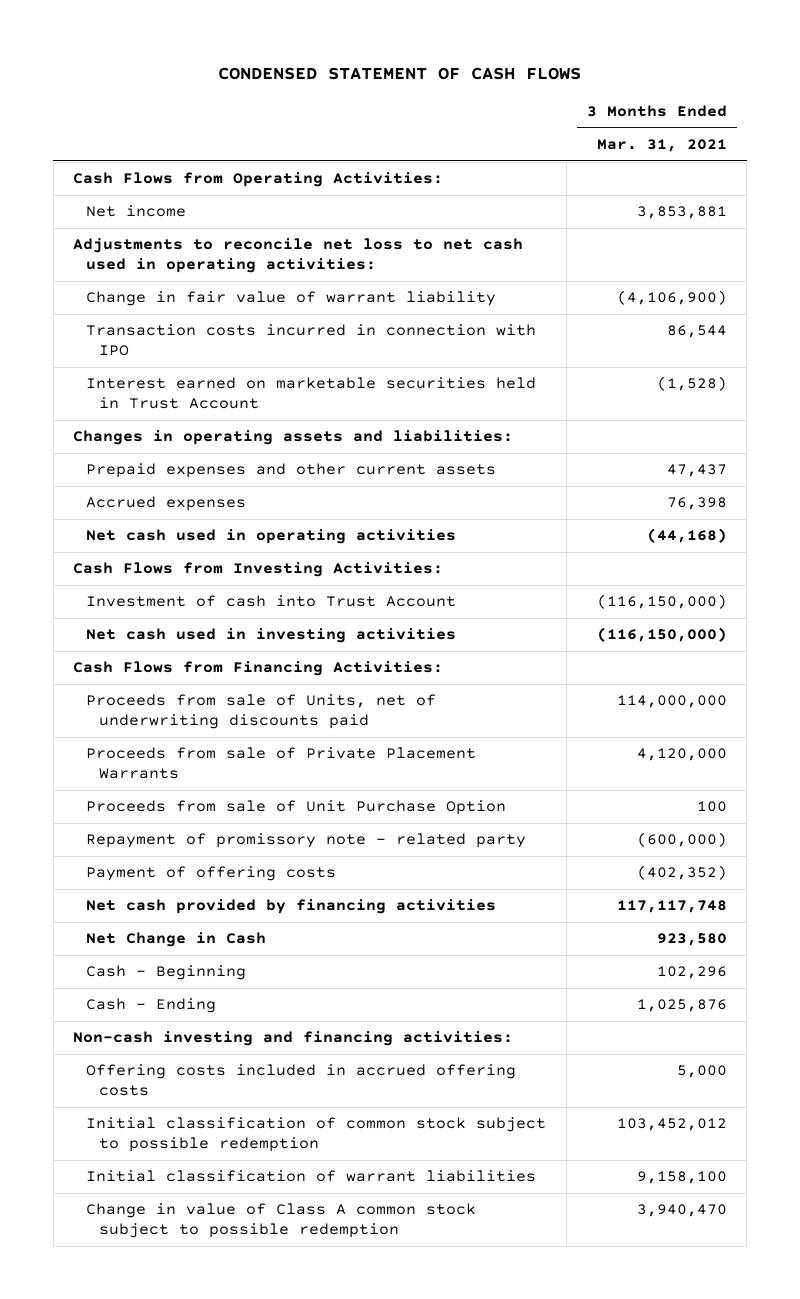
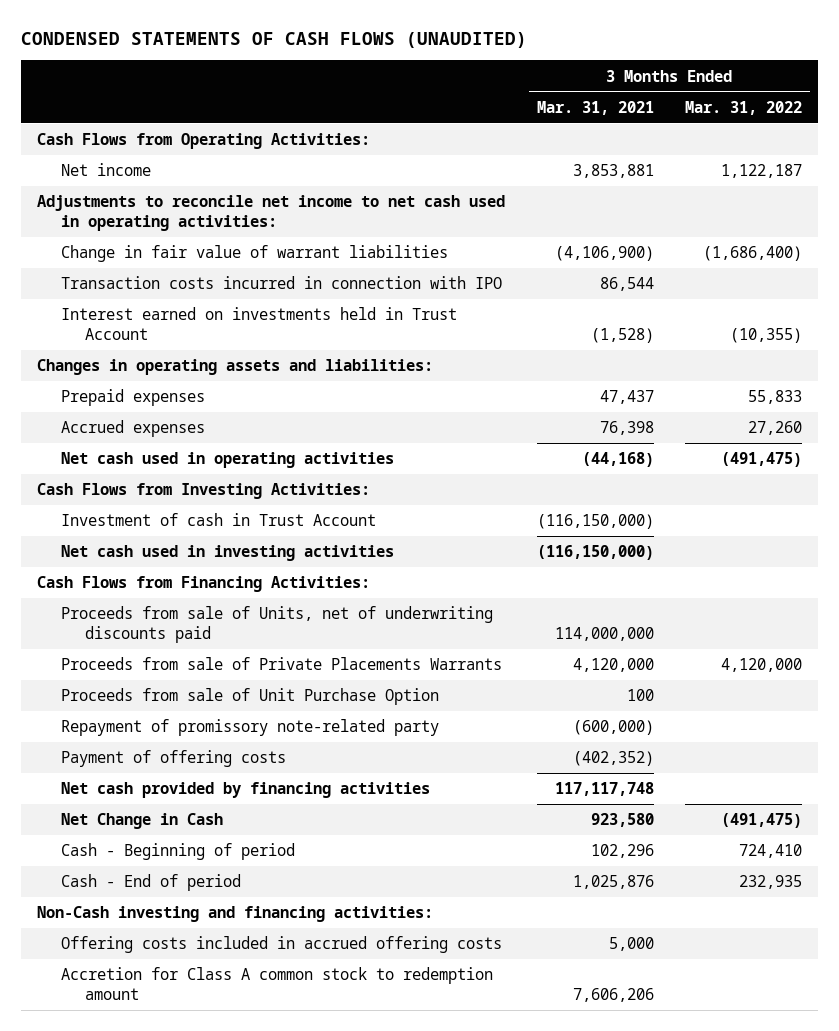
[217,66,581,80] CONDENSED STATEMENT OF CASH FLOWS -> [21,32,528,49] CONDENSED STATEMENTS OF CASH FLOWS (UNAUDITED)
none -> [684,100,802,115] Mar. 31, 2022
[73,238,524,274] Adjustments to reconcile net loss to net cash used in operating activities: -> [37,195,506,231] Adjustments to reconcile net income to net cash used in operating activities:
[86,291,497,307] Change in fair value of warrant liability -> [60,245,448,263] Change in fair value of warrant liabilities
[86,377,537,410] Interest earned on marketable securities held in Trust Account -> [60,307,457,340] Interest earned on investments held in Trust Account
[86,463,497,479] Prepaid expenses and other current assets -> [60,389,205,407] Prepaid expenses
[86,595,457,608] Investment of cash into Trust Account -> [60,513,376,527] Investment of cash in Trust Account
[86,747,477,780] Proceeds from sale of Private Placement Warrants -> [60,657,502,671] Proceeds from sale of Private Placements Warrants
[86,833,527,849] Repayment of promissory note - related party -> [60,719,439,737] Repayment of promissory note-related party
[86,965,247,981] Cash - Beginning -> [60,843,295,861] Cash - Beginning of period
[86,998,217,1014] Cash - Ending -> [60,874,241,892] Cash - End of period
[73,1031,514,1047] Non-cash investing and financing activities: -> [37,906,434,923] Non-Cash investing and financing activities:
[86,1117,547,1153] Initial classification of common stock subject to possible redemption -> none
[86,1170,537,1183] Initial classification of warrant liabilities -> none
[86,1203,477,1239] Change in value of Class A common stock subject to possible redemption -> none
none -> [60,967,493,1000] Accretion for Class A common stock to redemption amount

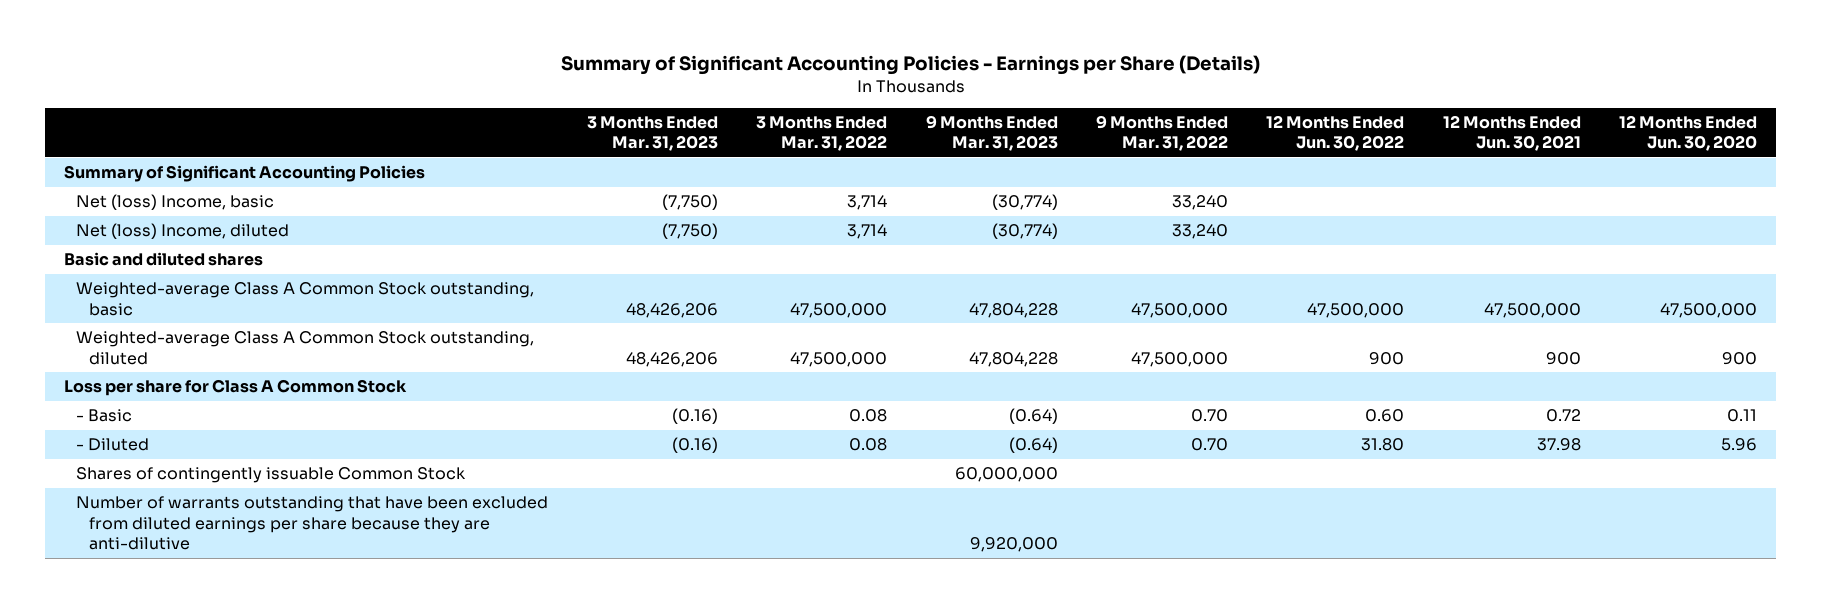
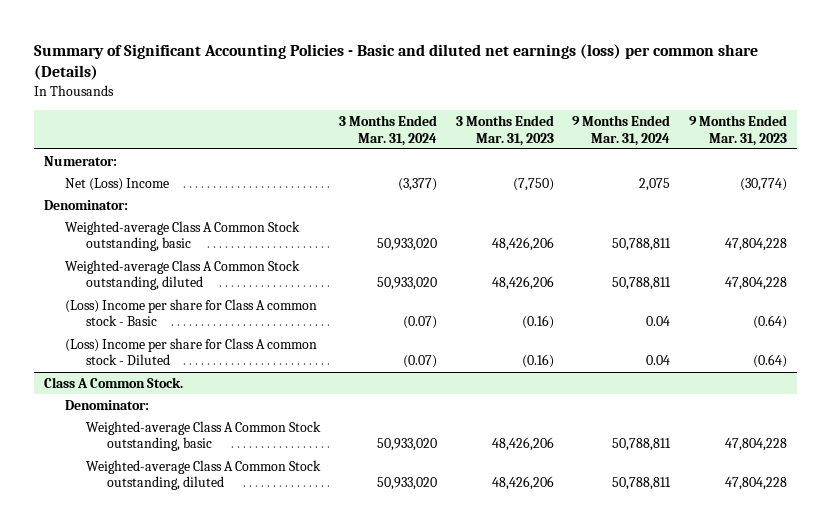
[560,54,1260,75] Summary of Significant Accounting Policies - Earnings per Share (Details) -> [34,43,759,81] Summary of Significant Accounting Policies - Basic and diluted net earnings (loss) per common share (Details)
[756,115,888,152] 3 Months Ended Mar. 31, 2022 -> none
[1095,114,1228,152] 9 Months Ended Mar. 31, 2022 -> none
[1266,114,1405,152] 12 Months Ended Jun. 30, 2022 -> none
[1442,114,1581,152] 12 Months Ended Jun. 30, 2021 -> none
[1619,114,1758,152] 12 Months Ended Jun. 30, 2020 -> none
none -> [338,114,437,146] 3 Months Ended Mar. 31, 2024
none -> [572,114,671,146] 9 Months Ended Mar. 31, 2024
[64,165,426,183] Summary of Significant Accounting Policies -> none
[76,223,290,240] Net (loss) Income, diluted -> none
[64,252,264,267] Basic and diluted shares -> none
none -> [43,155,117,166] Numerator:
[76,194,275,211] Net (loss) Income, basic -> [64,177,169,191] Net (Loss) Income
none -> [43,199,128,210] Denominator:
[64,379,408,397] Loss per share for Class A Common Stock -> none
[76,467,467,484] Shares of contingently issuable Common Stock -> none
[76,496,549,551] Number of warrants outstanding that have been excluded from diluted earnings per share because they are anti-dilutive -> none
[76,409,133,423] - Basic -> [64,298,317,327] (Loss) Income per share for Class A common stock - Basic
[76,438,150,452] - Diluted -> [64,337,317,366] (Loss) Income per share for Class A common stock - Diluted
none -> [43,376,183,388] Class A Common Stock.
none -> [64,399,149,410] Denominator:
none -> [86,420,322,452] Weighted-average Class A Common Stock outstanding, basic
none -> [86,459,322,491] Weighted-average Class A Common Stock outstanding, diluted

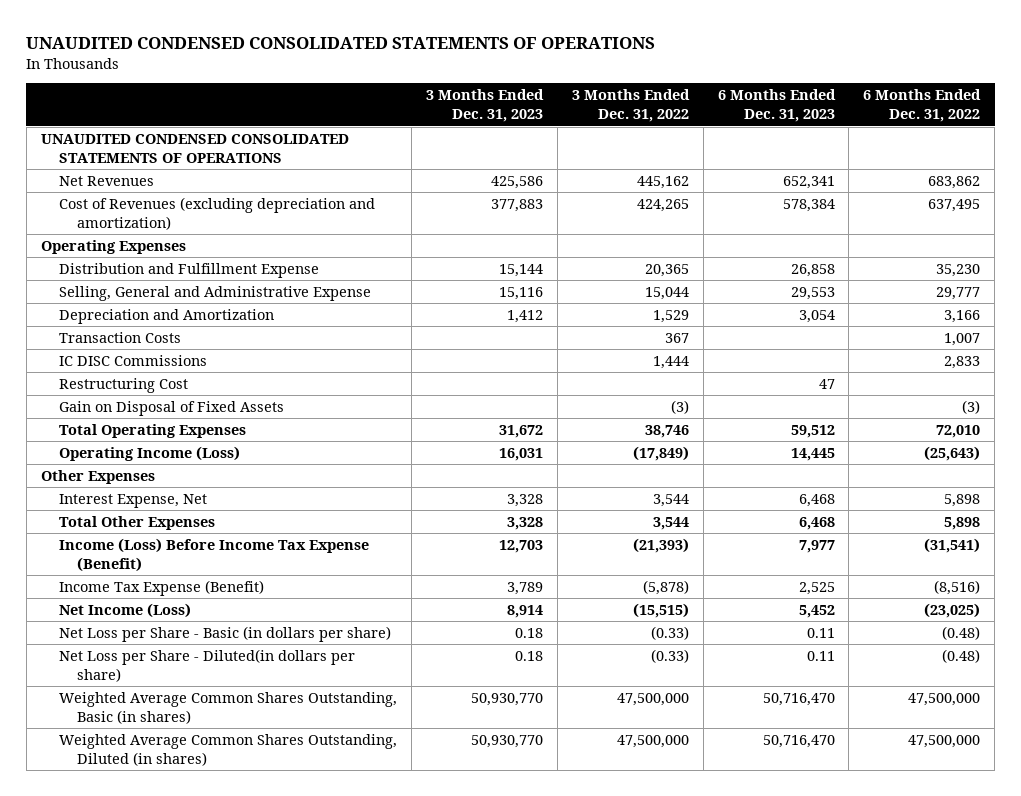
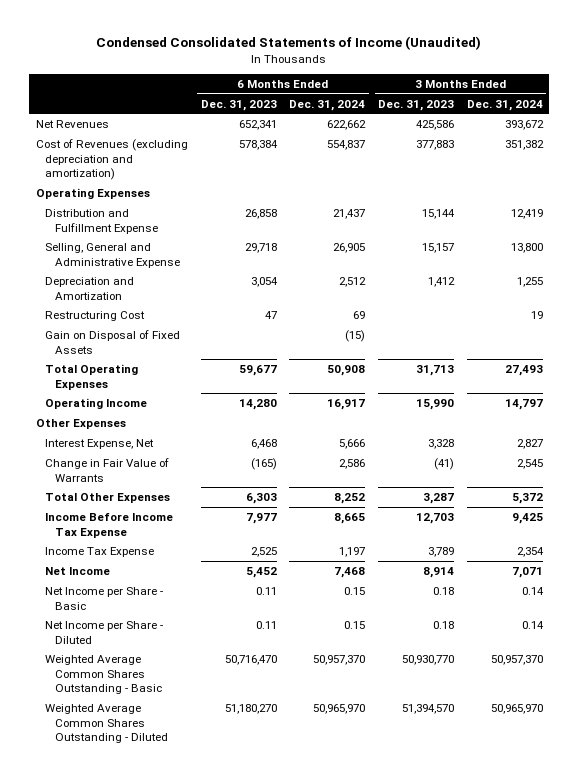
[26,36,656,49] UNAUDITED CONDENSED CONSOLIDATED STATEMENTS OF OPERATIONS -> [96,36,482,51] Condensed Consolidated Statements of Income (Unaudited)
[571,89,690,123] 3 Months Ended Dec. 31, 2022 -> none
[863,89,982,123] 6 Months Ended Dec. 31, 2022 -> none
none -> [289,99,366,111] Dec. 31, 2024
none -> [466,99,543,111] Dec. 31, 2024
[40,133,349,163] UNAUDITED CONDENSED CONSOLIDATED STATEMENTS OF OPERATIONS -> none
[498,286,543,300] 15,116 -> [422,242,455,253] 15,157
[790,286,835,300] 29,553 -> [244,242,277,253] 29,718
[59,331,182,343] Transaction Costs -> none
[59,354,208,366] IC DISC Commissions -> none
[498,424,543,438] 31,672 -> [416,364,455,376] 31,713
[790,424,835,438] 59,512 -> [238,364,277,376] 59,677
[59,445,241,461] Operating Income (Loss) -> [45,397,148,409] Operating Income
[498,447,543,461] 16,031 -> [416,398,455,410] 15,990
[790,447,835,461] 14,445 -> [238,398,277,410] 14,280
none -> [45,457,170,482] Change in Fair Value of Warrants
[506,516,543,530] 3,328 -> [423,492,455,504] 3,287
[798,516,835,530] 6,468 -> [245,492,277,504] 6,303
[59,537,370,572] Income (Loss) Before Income Tax Expense (Benefit) -> [45,512,174,538] Income Before Income Tax Expense
[59,579,265,596] Income Tax Expense (Benefit) -> [45,546,155,557] Income Tax Expense
[59,602,192,618] Net Income (Loss) -> [45,566,111,575] Net Income
[59,625,392,642] Net Loss per Share - Basic (in dollars per share) -> [45,586,164,610] Net Income per Share - Basic
[59,648,356,682] Net Loss per Share - Diluted(in dollars per share) -> [45,620,164,644] Net Income per Share - Diluted
[59,691,398,724] Weighted Average Common Shares Outstanding, Basic (in shares) -> [45,654,162,695] Weighted Average Common Shares Outstanding - Basic
[59,733,398,766] Weighted Average Common Shares Outstanding, Diluted (in shares) -> [45,703,168,744] Weighted Average Common Shares Outstanding - Diluted
[470,734,543,748] 50,930,770 -> [402,703,455,714] 51,394,570
[762,734,835,748] 50,716,470 -> [224,703,277,714] 51,180,270

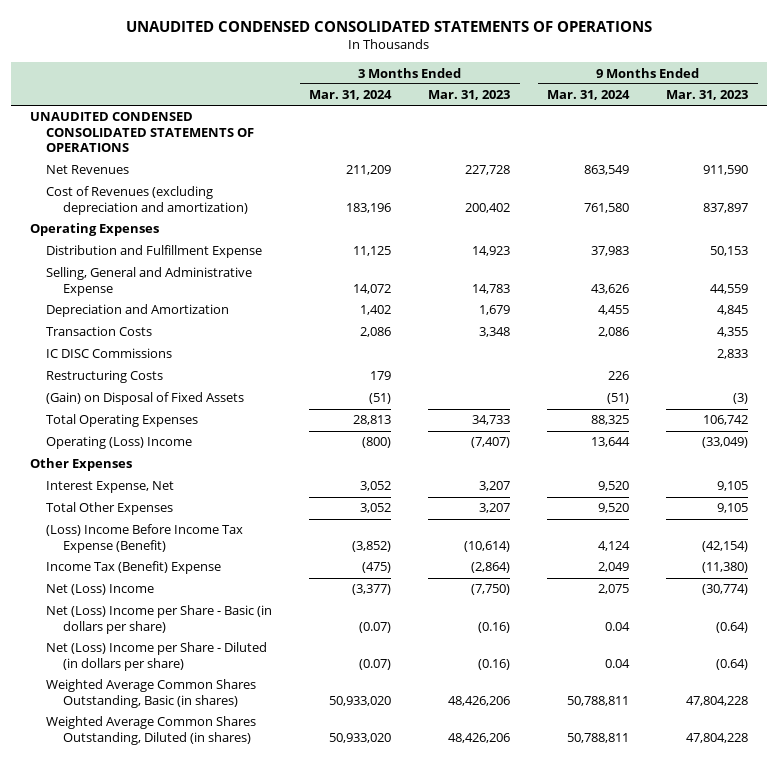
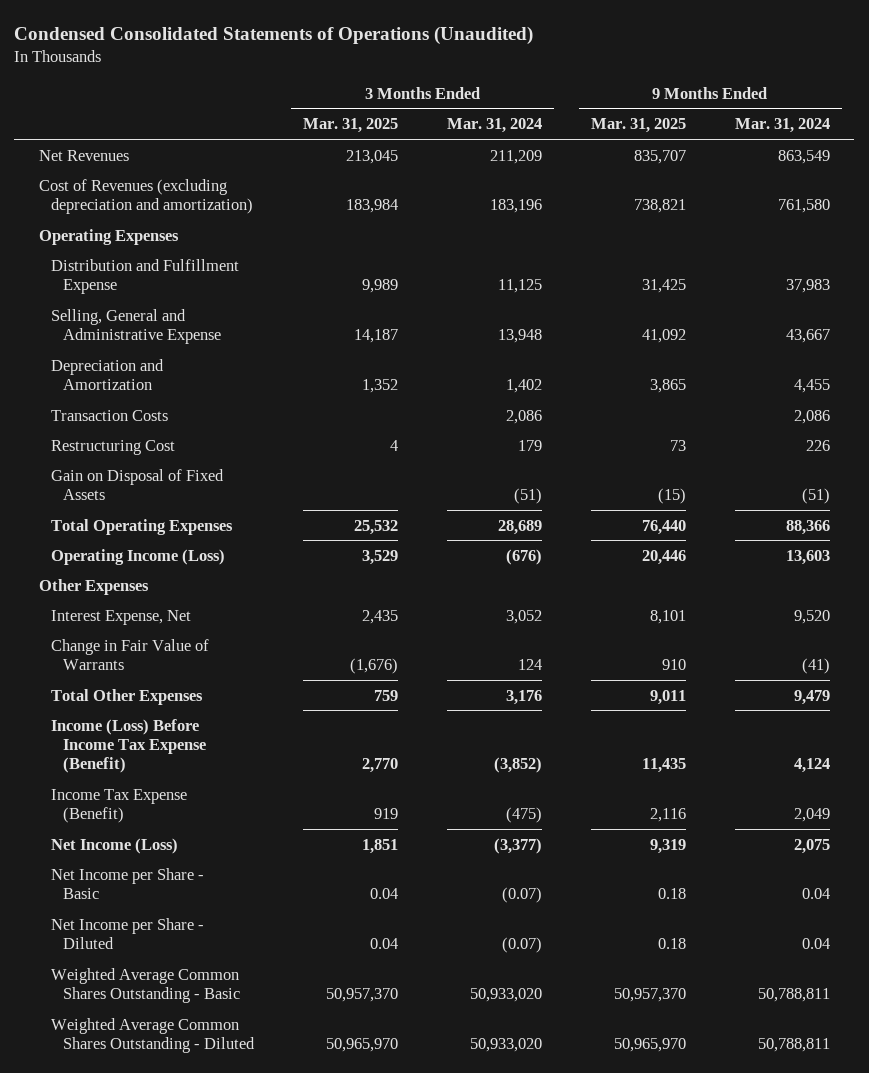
[126,20,653,32] UNAUDITED CONDENSED CONSOLIDATED STATEMENTS OF OPERATIONS -> [14,25,534,45] Condensed Consolidated Statements of Operations (Unaudited)
[428,90,511,101] Mar. 31, 2023 -> none
[666,90,749,101] Mar. 31, 2023 -> none
none -> [303,118,399,134] Mar. 31, 2025
none -> [590,118,686,134] Mar. 31, 2025
[29,112,255,153] UNAUDITED CONDENSED CONSOLIDATED STATEMENTS OF OPERATIONS -> none
[353,283,392,294] 14,072 -> [498,328,543,343] 13,948
[591,283,630,294] 43,626 -> [785,328,830,343] 43,667
[46,348,173,359] IC DISC Commissions -> none
[46,370,164,384] Restructuring Costs -> [51,439,176,455] Restructuring Cost
[46,392,245,406] (Gain) on Disposal of Fixed Assets -> [51,468,225,500] Gain on Disposal of Fixed Assets
[353,415,392,426] 28,813 -> [498,519,543,535] 28,689
[591,415,630,426] 88,325 -> [785,519,830,535] 88,366
[46,436,193,450] Operating (Loss) Income -> [51,548,226,565] Operating Income (Loss)
[362,437,392,449] (800) -> [506,548,543,565] (676)
[591,437,631,448] 13,644 -> [785,549,830,565] 13,603
none -> [51,638,210,670] Change in Fair Value of Warrants
[360,503,392,514] 3,052 -> [506,689,543,705] 3,176
[598,503,630,514] 9,520 -> [793,689,830,705] 9,479
[46,524,244,553] (Loss) Income Before Income Tax Expense (Benefit) -> [51,718,207,774] Income (Loss) Before Income Tax Expense (Benefit)
[46,561,222,575] Income Tax (Benefit) Expense -> [51,788,188,823] Income Tax Expense (Benefit)
[46,584,155,596] Net (Loss) Income -> [51,837,179,854] Net Income (Loss)
[46,605,273,634] Net (Loss) Income per Share - Basic (in dollars per share) -> [51,867,205,899] Net Income per Share - Basic
[46,642,268,671] Net (Loss) Income per Share - Diluted (in dollars per share) -> [51,917,205,949] Net Income per Share - Diluted
[46,679,257,708] Weighted Average Common Shares Outstanding, Basic (in shares) -> [51,967,241,1003] Weighted Average Common Shares Outstanding - Basic
[46,716,257,745] Weighted Average Common Shares Outstanding, Diluted (in shares) -> [51,1017,256,1053] Weighted Average Common Shares Outstanding - Diluted

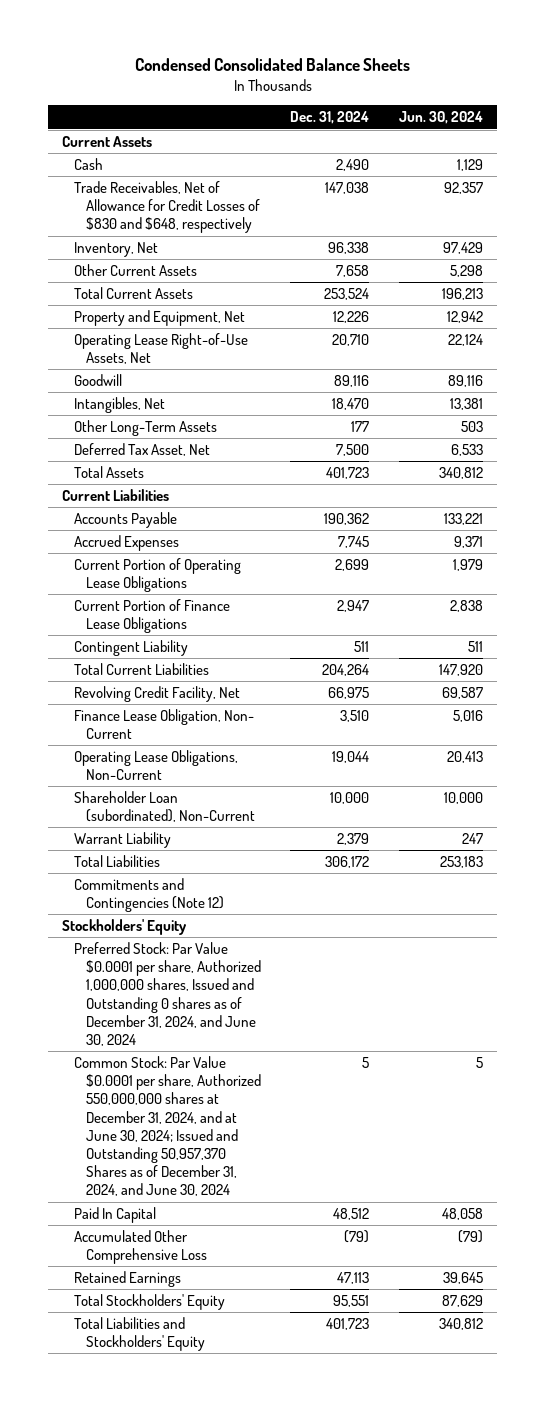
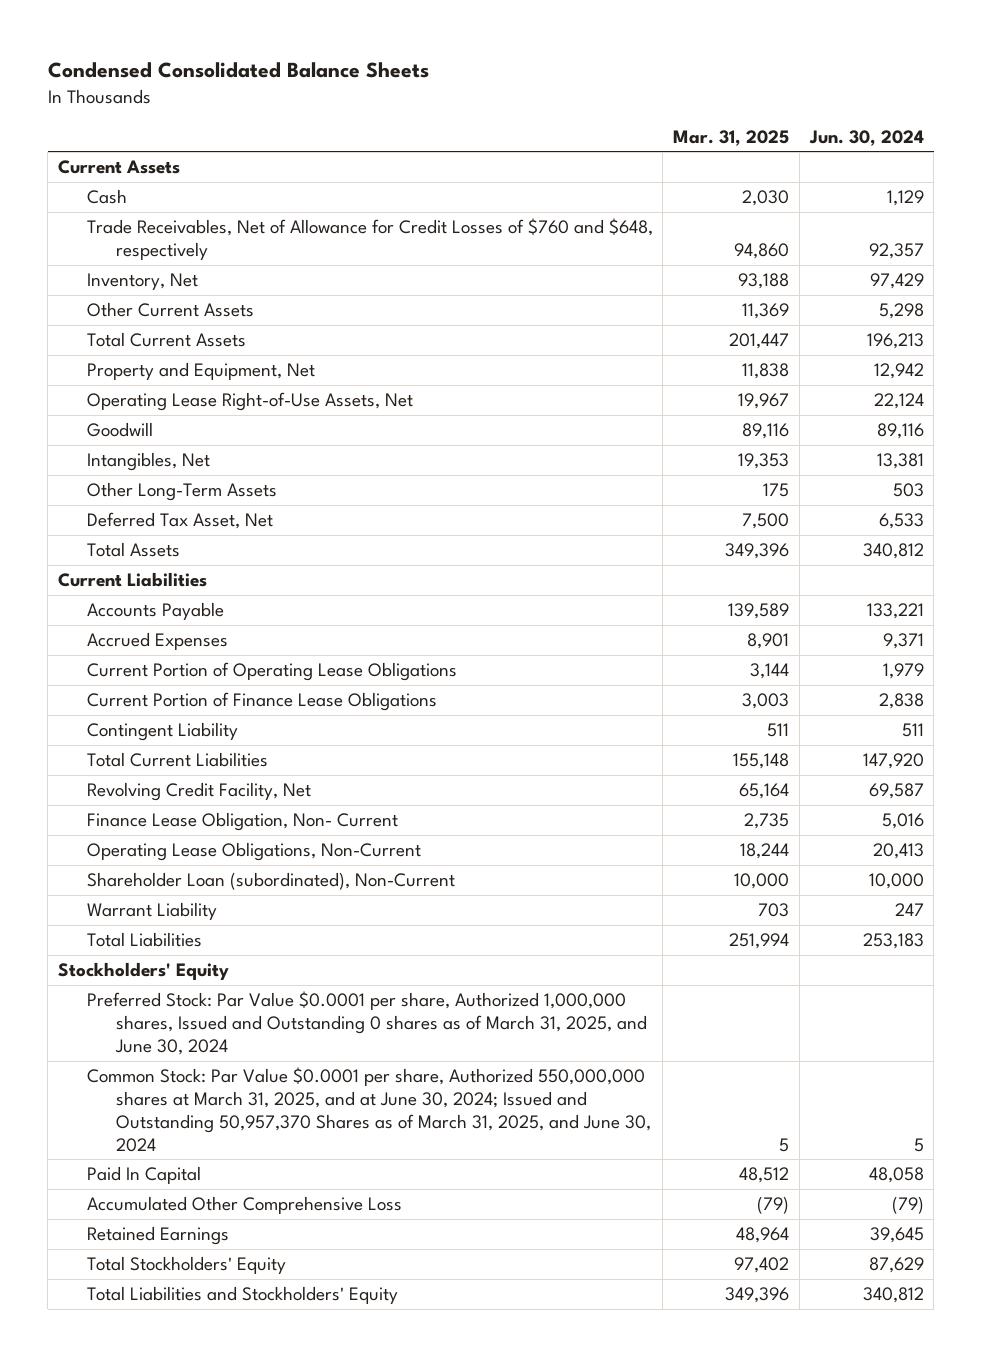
[290,111,370,125] Dec. 31, 2024 -> none
none -> [673,129,790,146] Mar. 31, 2025
[74,180,260,234] Trade Receivables, Net of Allowance for Credit Losses of $830 and $648, respectively -> [86,218,653,261] Trade Receivables, Net of Allowance for Credit Losses of $760 and $648, respectively
[74,877,224,913] Commitments and Contingencies (Note 12) -> none
[74,941,261,1046] Preferred Stock: Par Value $0.0001 per share, Authorized 1,000,000 shares, Issued and Outstanding 0 shares as of December 31, 2024, and June 30, 2024 -> [86,991,647,1055] Preferred Stock: Par Value $0.0001 per share, Authorized 1,000,000 shares, Issued and Outstanding 0 shares as of March 31, 2025, and June 30, 2024
[74,1055,261,1197] Common Stock: Par Value $0.0001 per share, Authorized 550,000,000 shares at December 31, 2024, and at June 30, 2024; Issued and Outstanding 50,957,370 Shares as of December 31, 2024, and June 30, 2024 -> [86,1067,651,1152] Common Stock: Par Value $0.0001 per share, Authorized 550,000,000 shares at March 31, 2025, and at June 30, 2024; Issued and Outstanding 50,957,370 Shares as of March 31, 2025, and June 30, 2024

